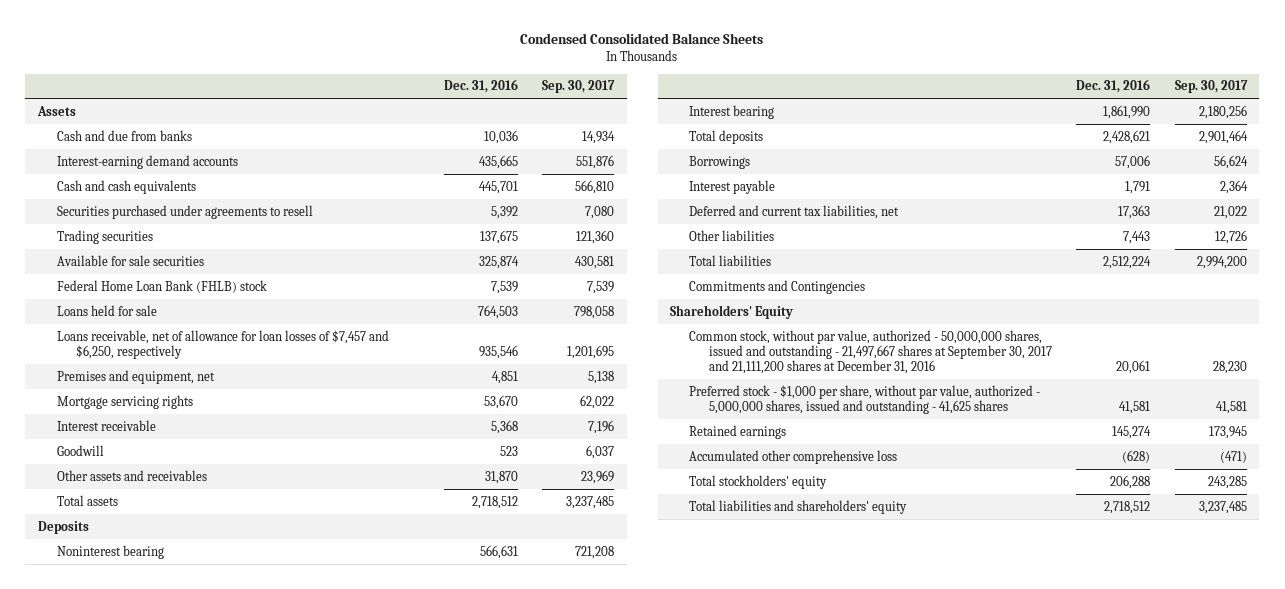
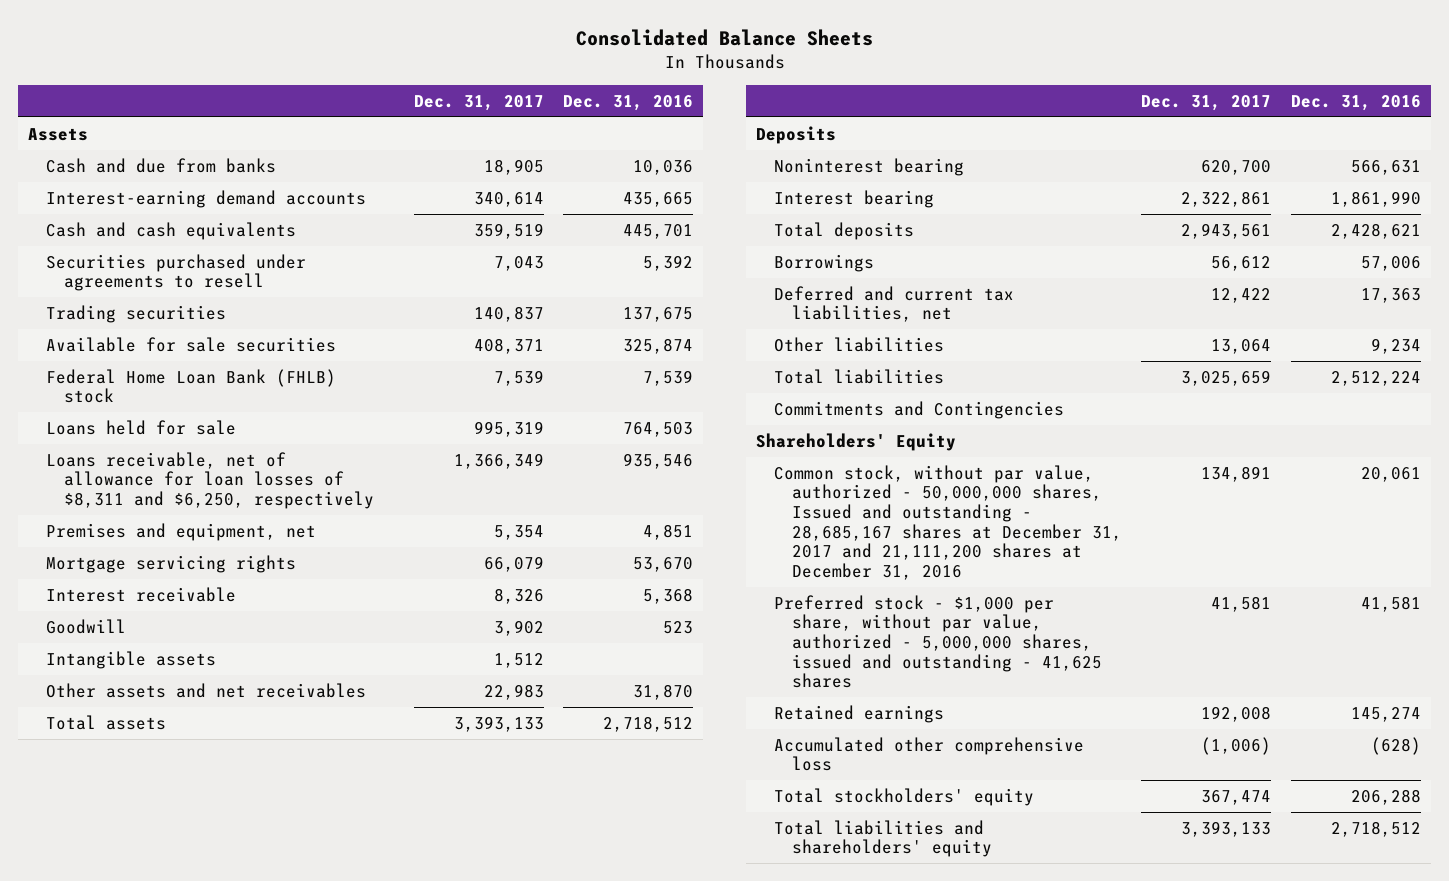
[520,33,764,45] Condensed Consolidated Balance Sheets -> [575,28,873,46] Consolidated Balance Sheets
[542,80,616,94] Sep. 30, 2017 -> none
none -> [413,94,544,111] Dec. 31, 2017
[56,329,389,359] Loans receivable, net of allowance for loan losses of $7,457 and $6,250, respectively -> [46,451,375,510] Loans receivable, net of allowance for loan losses of $8,311 and $6,250, respectively
none -> [46,650,217,669] Intangible assets
[56,469,207,481] Other assets and receivables -> [46,682,367,698] Other assets and net receivables
[689,179,776,194] Interest payable -> none
[1123,230,1151,244] 7,443 -> [1370,337,1421,354] 9,234
[689,329,1052,375] Common stock, without par value, authorized - 50,000,000 shares, issued and outstanding - 21,497,667 shares at September 30, 2017 and 21,111,200 shares at December 31, 2016 -> [773,464,1122,580] Common stock, without par value, authorized - 50,000,000 shares, Issued and outstanding - 28,685,167 shares at December 31, 2017 and 21,111,200 shares at December 31, 2016

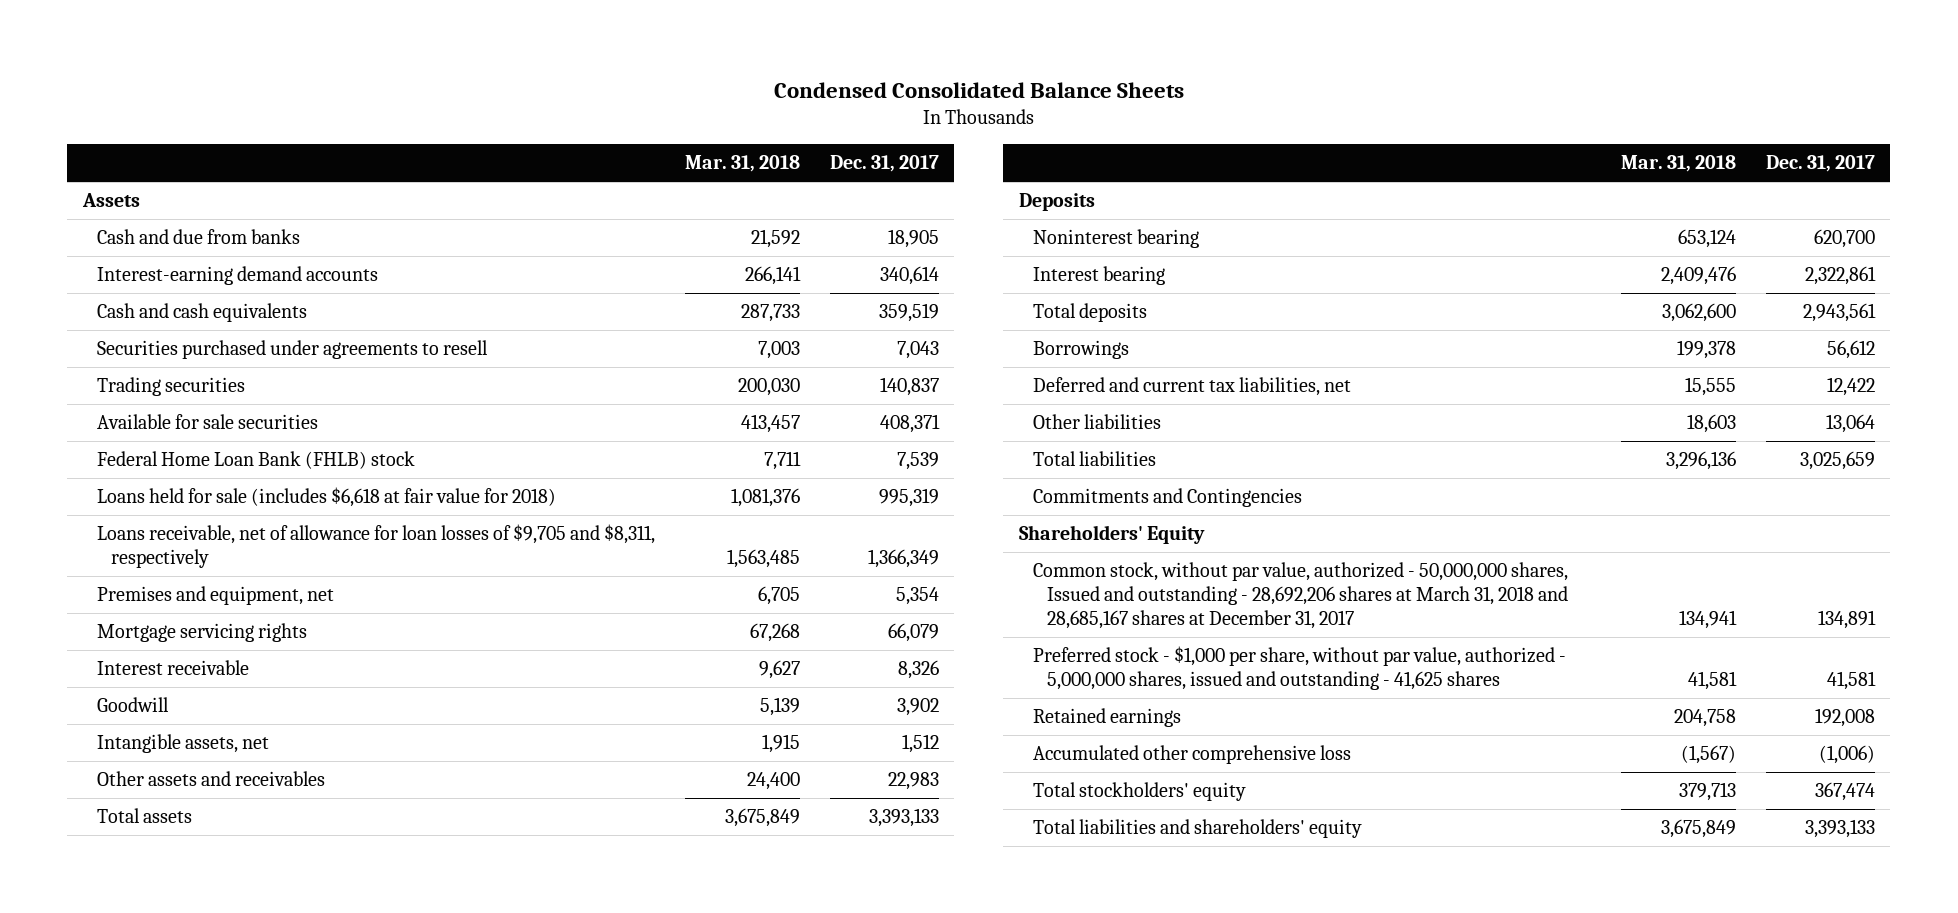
[575,28,873,46] Consolidated Balance Sheets -> [773,81,1184,98] Condensed Consolidated Balance Sheets
[563,94,694,111] Dec. 31, 2016 -> none
none -> [685,155,801,173] Mar. 31, 2018
[46,419,237,435] Loans held for sale -> [96,487,556,508] Loans held for sale (includes $6,618 at fair value for 2018)
[46,451,375,510] Loans receivable, net of allowance for loan losses of $8,311 and $6,250, respectively -> [96,524,655,569] Loans receivable, net of allowance for loan losses of $9,705 and $8,311, respectively
[46,650,217,669] Intangible assets -> [96,734,269,754] Intangible assets, net
[46,682,367,698] Other assets and net receivables -> [96,771,325,787] Other assets and receivables
[773,464,1122,580] Common stock, without par value, authorized - 50,000,000 shares, Issued and outstanding - 28,685,167 shares at December 31, 2017 and 21,111,200 shares at December 31, 2016 -> [1032,562,1569,630] Common stock, without par value, authorized - 50,000,000 shares, Issued and outstanding - 28,692,206 shares at March 31, 2018 and 28,685,167 shares at December 31, 2017

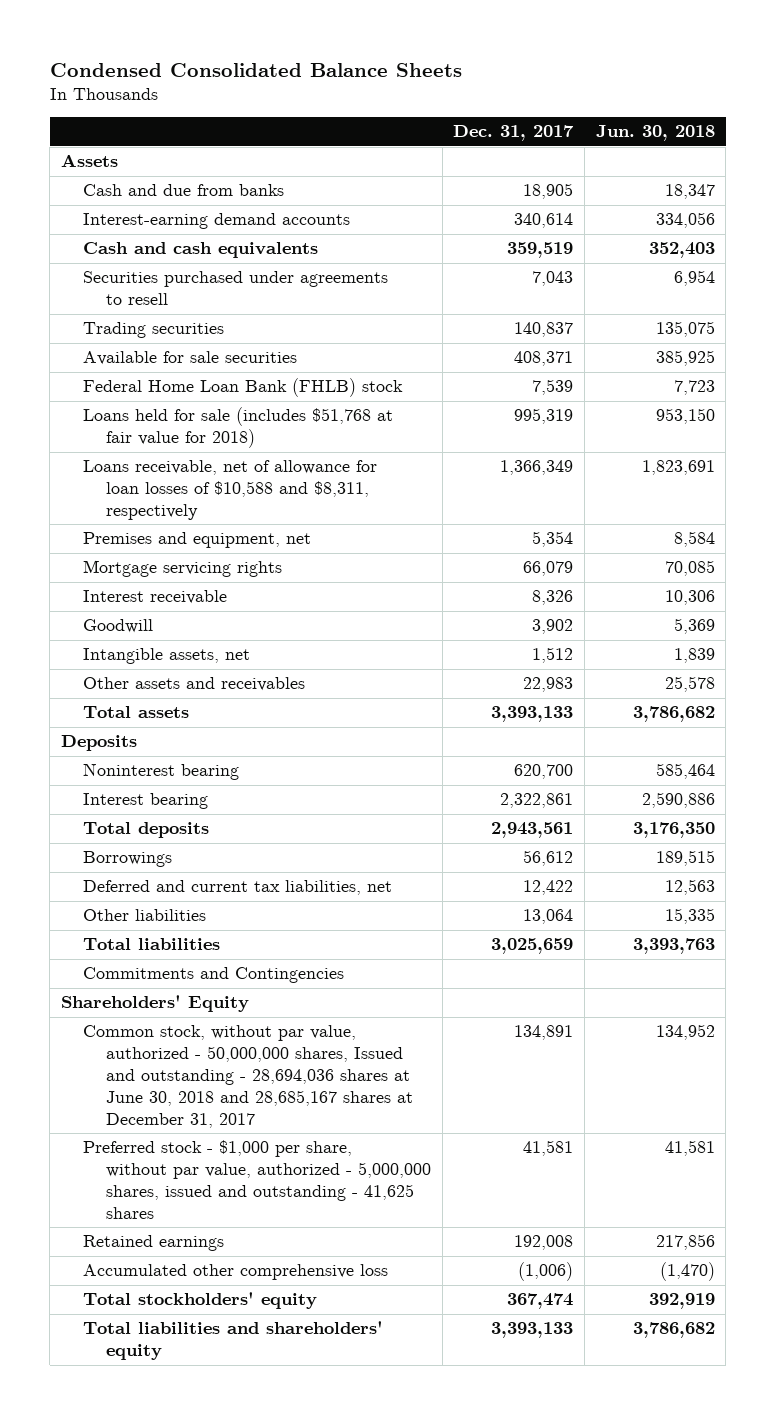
[685,155,801,173] Mar. 31, 2018 -> none
none -> [595,125,715,142] Jun. 30, 2018
[96,487,556,508] Loans held for sale (includes $6,618 at fair value for 2018) -> [83,407,394,449] Loans held for sale (includes $51,768 at fair value for 2018)
[96,524,655,569] Loans receivable, net of allowance for loan losses of $9,705 and $8,311, respectively -> [83,460,378,520] Loans receivable, net of allowance for loan losses of $10,588 and $8,311, respectively
[1032,562,1569,630] Common stock, without par value, authorized - 50,000,000 shares, Issued and outstanding - 28,692,206 shares at March 31, 2018 and 28,685,167 shares at December 31, 2017 -> [83,1025,413,1128] Common stock, without par value, authorized - 50,000,000 shares, Issued and outstanding - 28,694,036 shares at June 30, 2018 and 28,685,167 shares at December 31, 2017

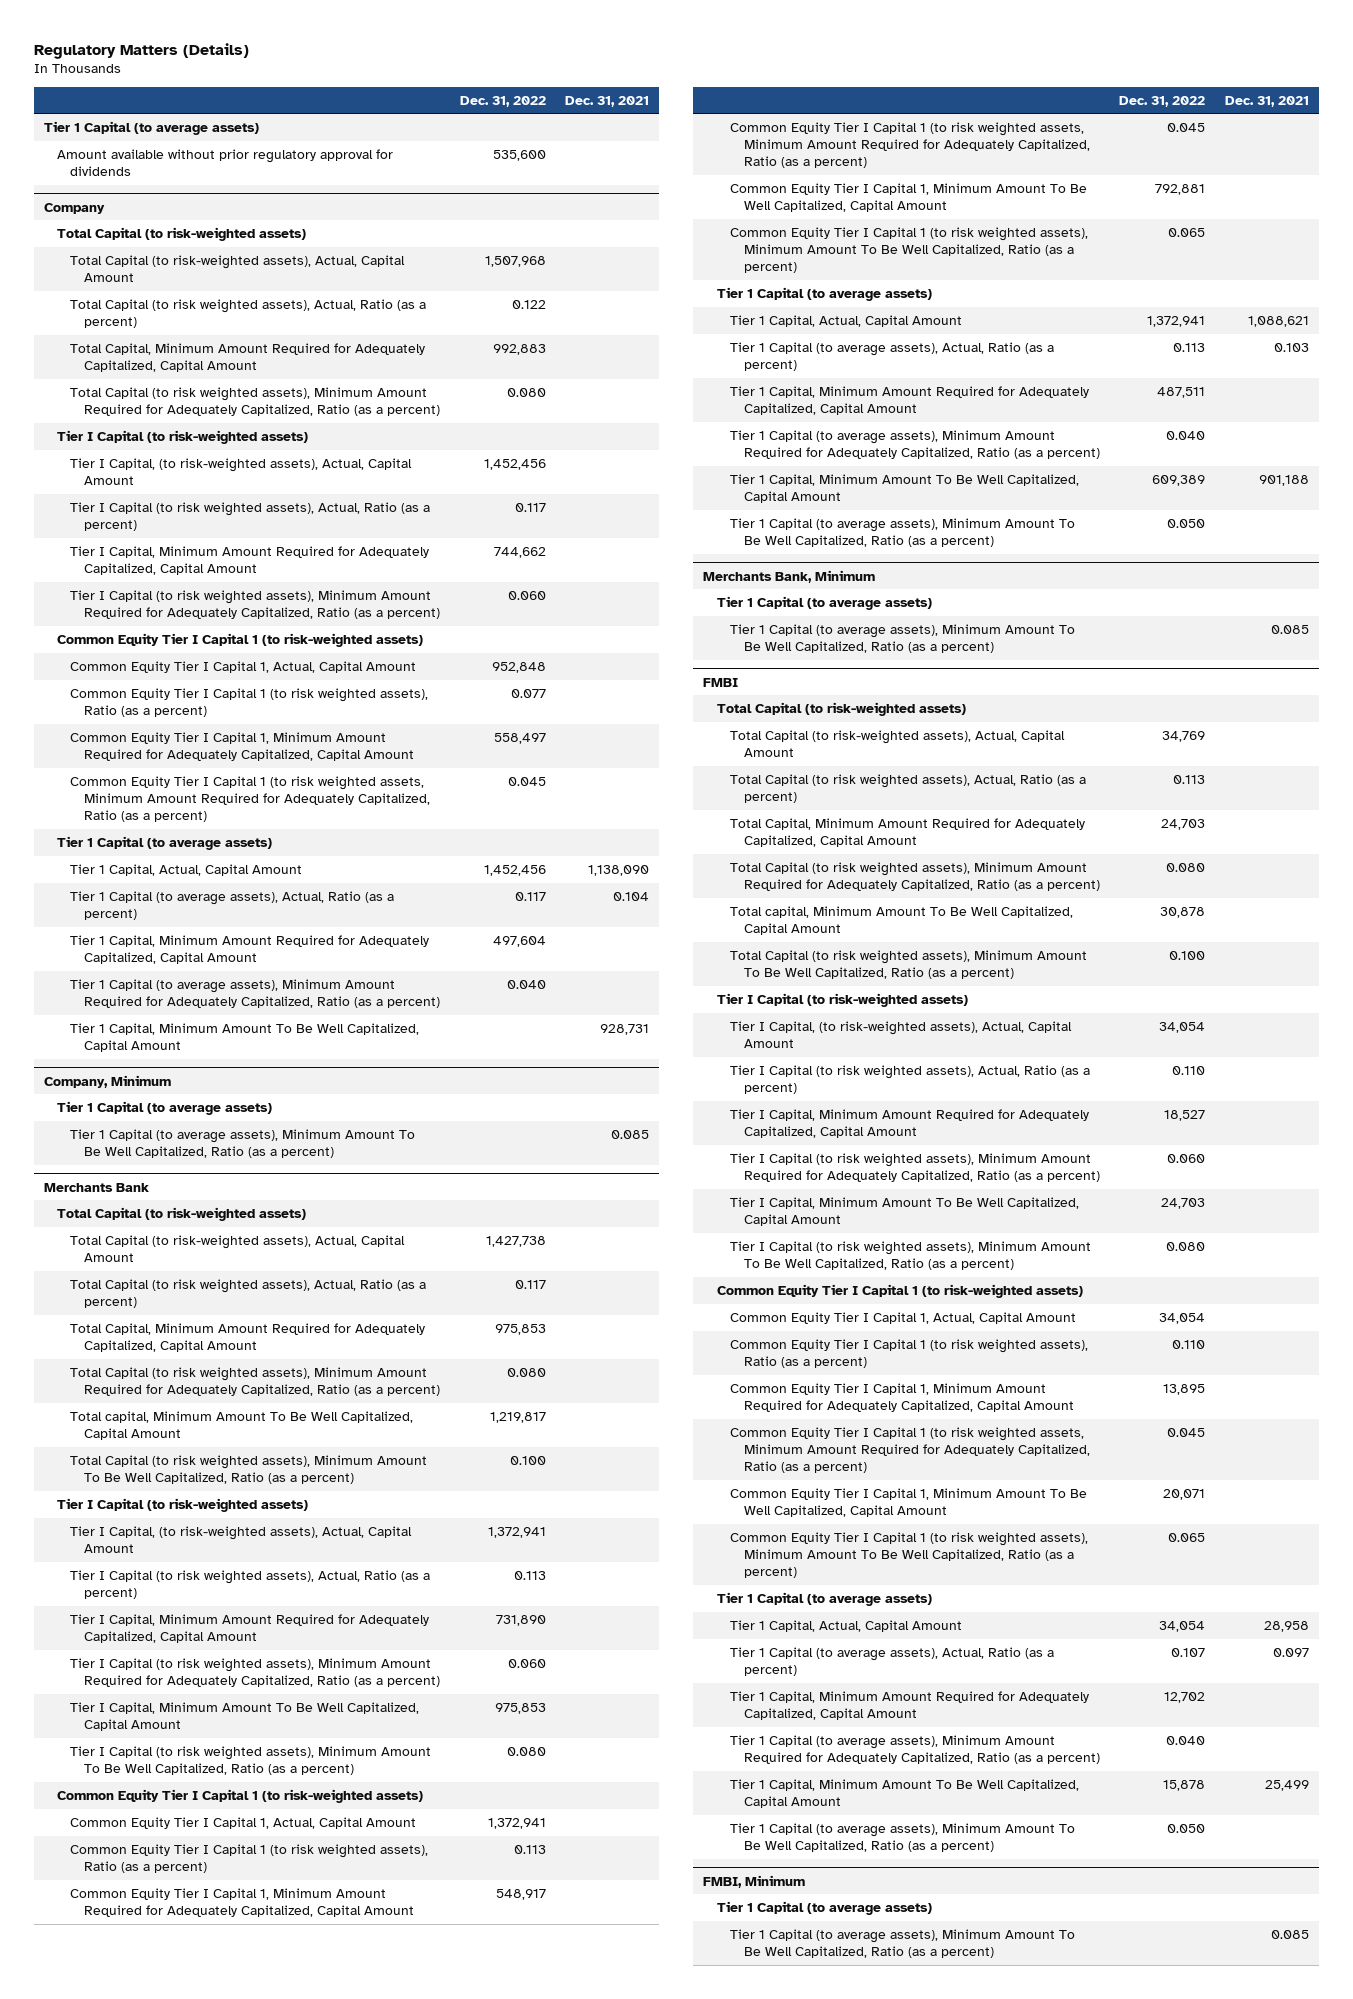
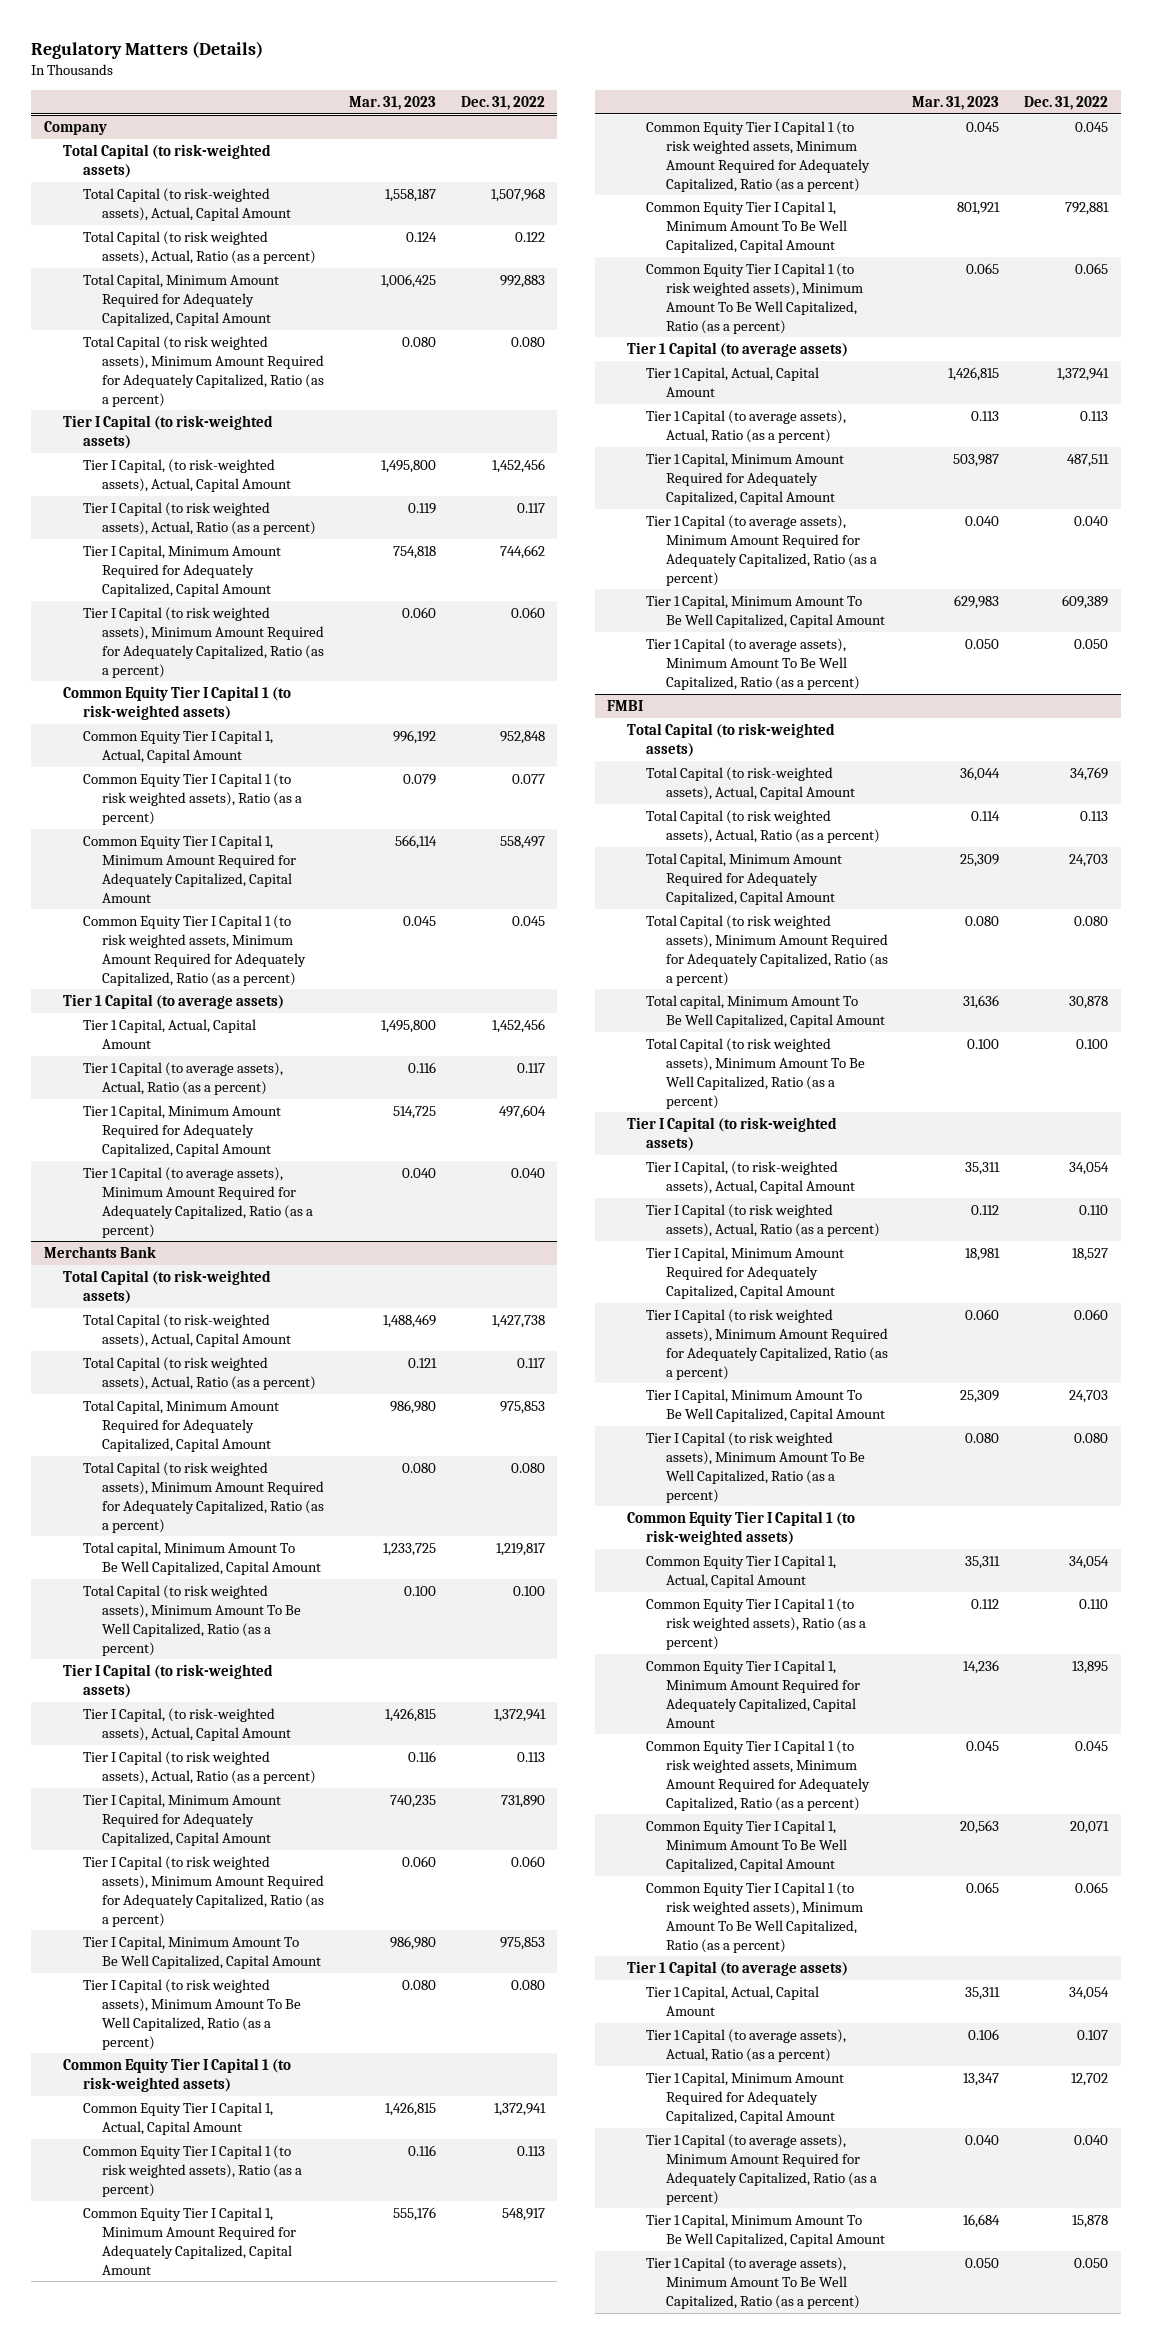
[565,95,650,107] Dec. 31, 2021 -> none
none -> [348,95,436,110] Mar. 31, 2023
[43,120,259,135] Tier 1 Capital (to average assets) -> none
[56,148,393,177] Amount available without prior regulatory approval for dividends -> none
[70,1022,420,1053] Tier 1 Capital, Minimum Amount To Be Well Capitalized, Capital Amount -> none
[43,1074,171,1088] Company, Minimum -> none
[56,1100,272,1115] Tier 1 Capital (to average assets) -> none
[70,1128,416,1159] Tier 1 Capital (to average assets), Minimum Amount To Be Well Capitalized, Ratio (as a percent) -> none
[703,569,876,583] Merchants Bank, Minimum -> none
[716,595,932,610] Tier 1 Capital (to average assets) -> none
[730,623,1076,654] Tier 1 Capital (to average assets), Minimum Amount To Be Well Capitalized, Ratio (as a percent) -> none
[703,1874,806,1888] FMBI, Minimum -> none
[716,1900,932,1915] Tier 1 Capital (to average assets) -> none
[730,1928,1076,1959] Tier 1 Capital (to average assets), Minimum Amount To Be Well Capitalized, Ratio (as a percent) -> none

